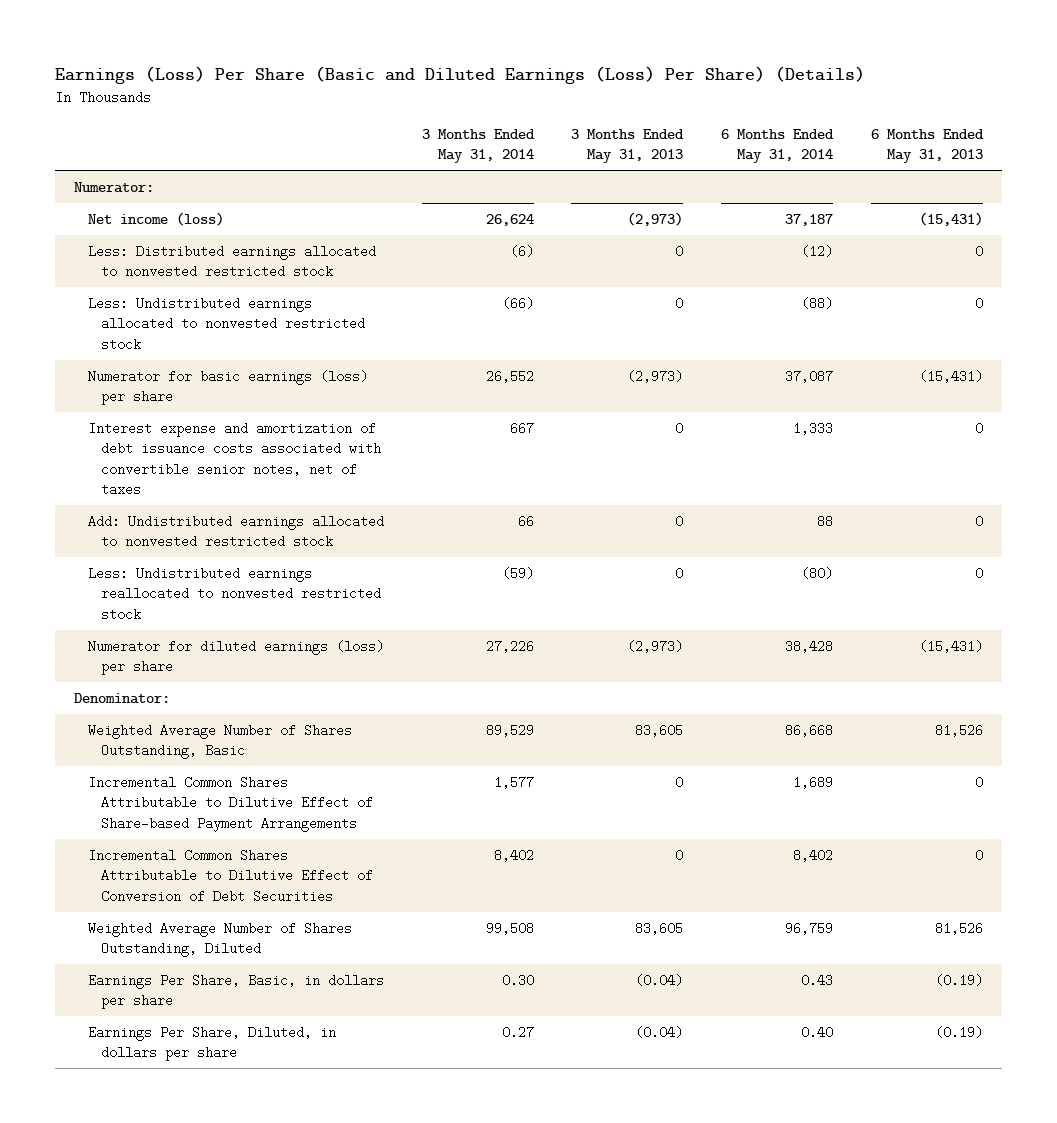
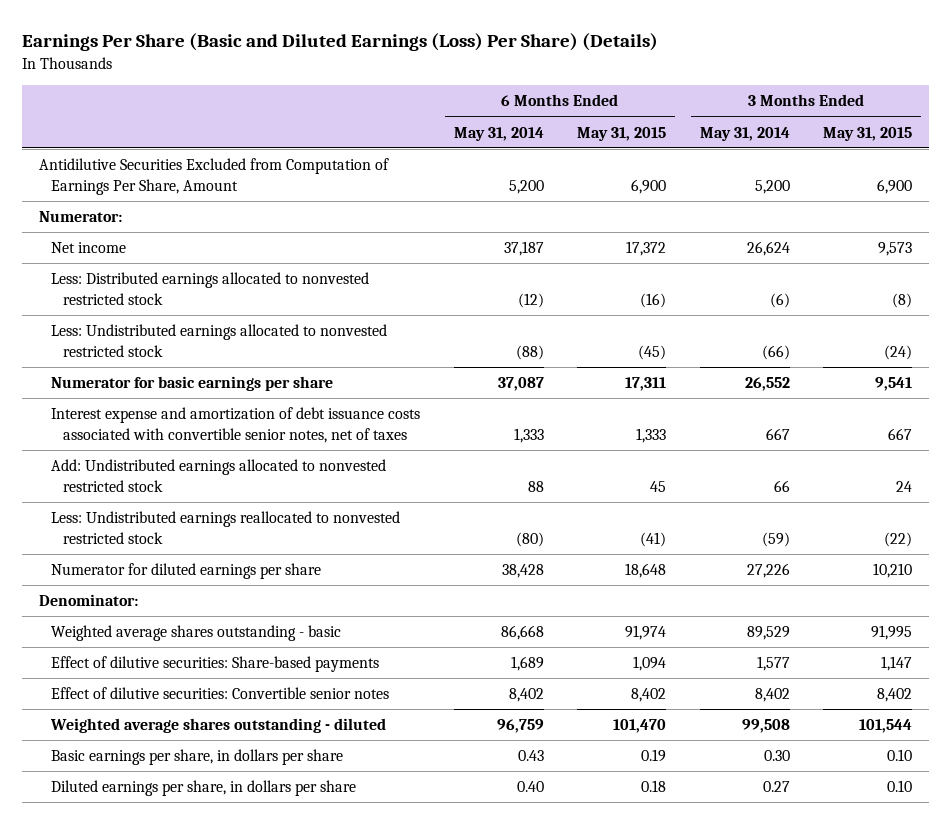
[55,66,866,85] Earnings (Loss) Per Share (Basic and Diluted Earnings (Loss) Per Share) (Details) -> [22,33,659,52] Earnings Per Share (Basic and Diluted Earnings (Loss) Per Share) (Details)
[571,128,685,164] 3 Months Ended May 31, 2013 -> none
[871,128,985,164] 6 Months Ended May 31, 2013 -> none
none -> [577,126,667,141] May 31, 2015
none -> [823,126,913,141] May 31, 2015
none -> [39,158,390,195] Antidilutive Securities Excluded from Computation of Earnings Per Share, Amount
[87,211,224,226] Net income (loss) -> [51,242,127,254] Net income
[87,369,368,406] Numerator for basic earnings (loss) per share -> [51,376,334,392] Numerator for basic earnings per share
[87,639,384,676] Numerator for diluted earnings (loss) per share -> [51,563,322,580] Numerator for diluted earnings per share
[87,723,352,760] Weighted Average Number of Shares Outstanding, Basic -> [51,625,342,642] Weighted average shares outstanding - basic
[87,775,374,832] Incremental Common Shares Attributable to Dilutive Effect of Share-based Payment Arrangements -> [51,656,380,673] Effect of dilutive securities: Share-based payments
[87,848,374,903] Incremental Common Shares Attributable to Dilutive Effect of Conversion of Debt Securities -> [51,687,390,700] Effect of dilutive securities: Convertible senior notes
[87,921,352,958] Weighted Average Number of Shares Outstanding, Diluted -> [50,718,387,734] Weighted average shares outstanding - diluted
[87,973,384,1010] Earnings Per Share, Basic, in dollars per share -> [51,749,344,766] Basic earnings per share, in dollars per share
[87,1025,336,1062] Earnings Per Share, Diluted, in dollars per share -> [51,780,357,797] Diluted earnings per share, in dollars per share

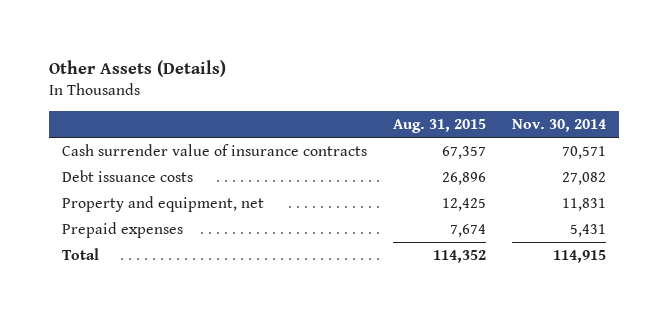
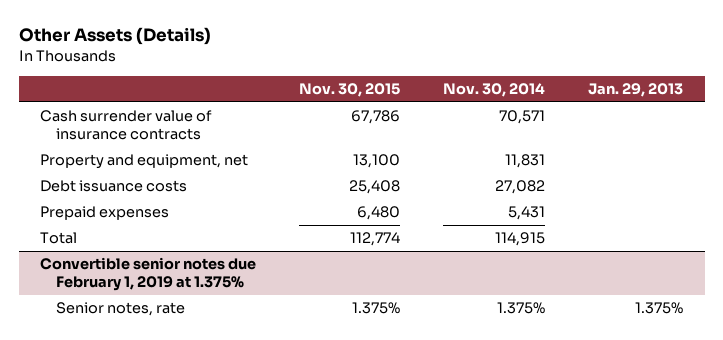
[393,118,487,133] Aug. 31, 2015 -> none
none -> [299,82,401,97] Nov. 30, 2015
none -> [588,82,684,97] Jan. 29, 2013
[62,170,194,183] Debt issuance costs -> [40,180,188,193] Debt issuance costs
none -> [40,257,257,291] Convertible senior notes due February 1, 2019 at 1.375%
none -> [56,302,186,317] Senior notes, rate

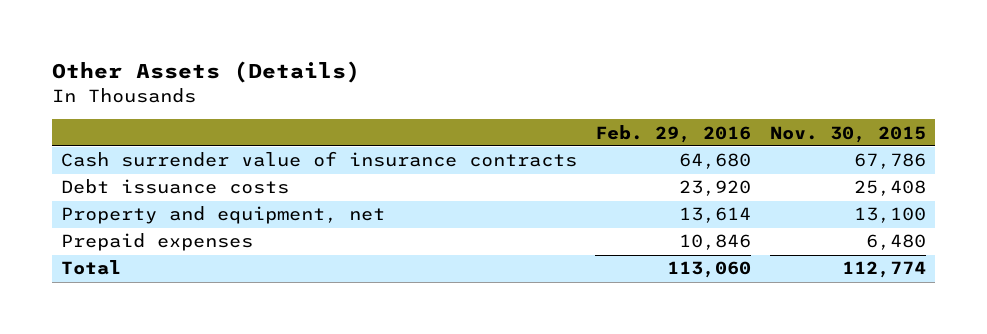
[443,82,546,97] Nov. 30, 2014 -> none
[588,82,684,97] Jan. 29, 2013 -> none
none -> [595,124,752,143] Feb. 29, 2016
[40,154,249,170] Property and equipment, net -> [60,206,385,225] Property and equipment, net
[40,257,257,291] Convertible senior notes due February 1, 2019 at 1.375% -> none
[56,302,186,317] Senior notes, rate -> none

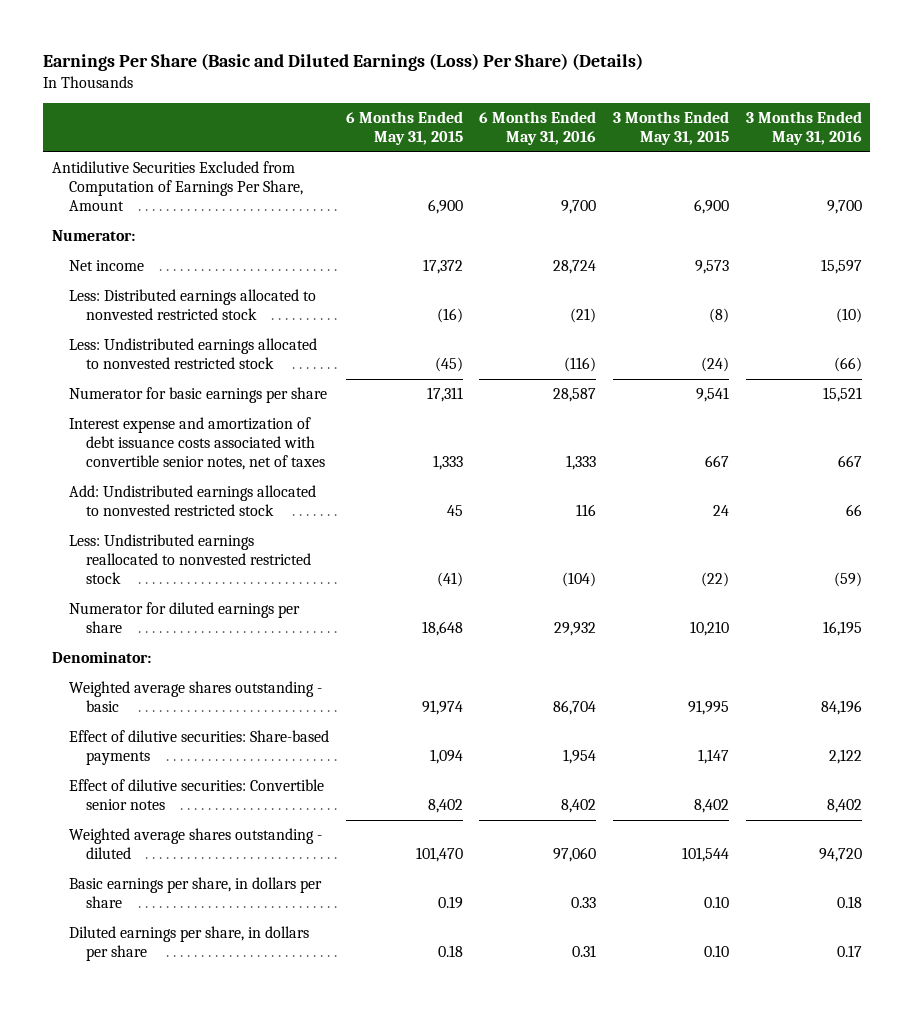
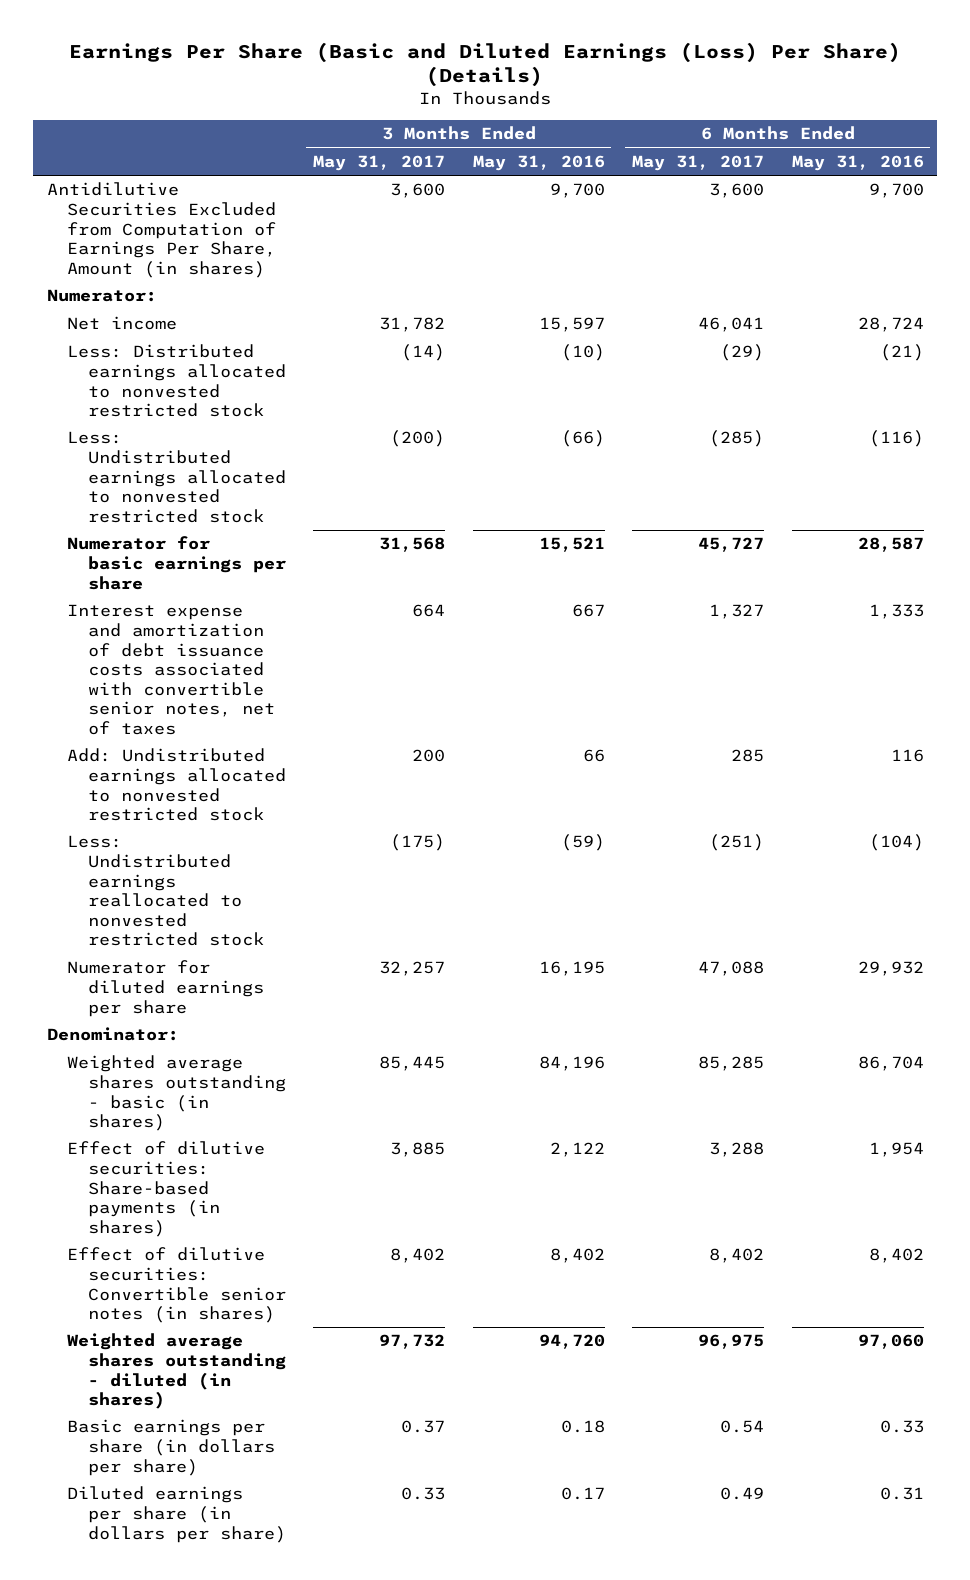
[345,111,463,146] 6 Months Ended May 31, 2015 -> none
[613,111,730,146] 3 Months Ended May 31, 2015 -> none
none -> [313,154,446,171] May 31, 2017
none -> [632,154,765,171] May 31, 2017
[51,161,303,212] Antidilutive Securities Excluded from Computation of Earnings Per Share, Amount -> [46,182,277,278] Antidilutive Securities Excluded from Computation of Earnings Per Share, Amount (in shares)
[68,681,322,713] Weighted average shares outstanding - basic -> [67,1055,286,1132] Weighted average shares outstanding - basic (in shares)
[68,730,329,766] Effect of dilutive securities: Share-based payments -> [67,1141,266,1237] Effect of dilutive securities: Share-based payments (in shares)
[68,779,324,811] Effect of dilutive securities: Convertible senior notes -> [67,1247,286,1324] Effect of dilutive securities: Convertible senior notes (in shares)
[68,828,322,860] Weighted average shares outstanding - diluted -> [67,1333,286,1410] Weighted average shares outstanding - diluted (in shares)
[68,877,322,909] Basic earnings per share, in dollars per share -> [67,1419,275,1476] Basic earnings per share (in dollars per share)
[68,926,309,962] Diluted earnings per share, in dollars per share -> [67,1486,286,1543] Diluted earnings per share (in dollars per share)

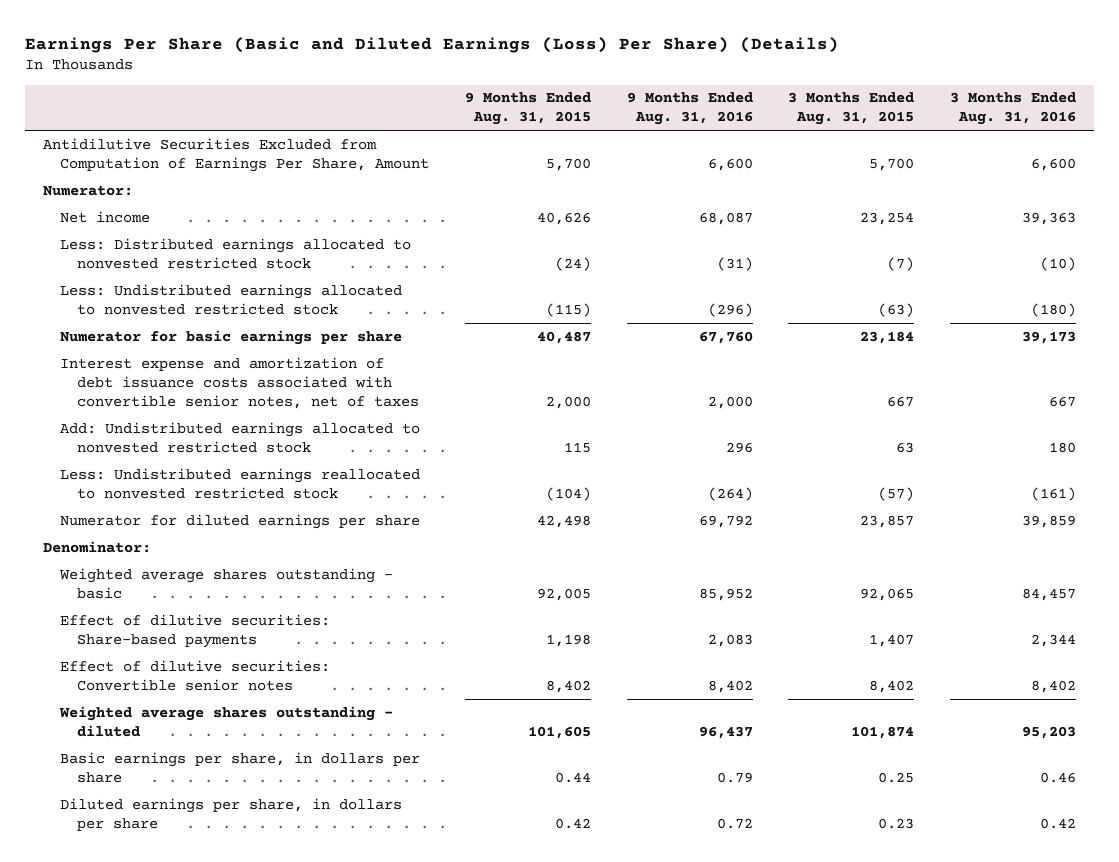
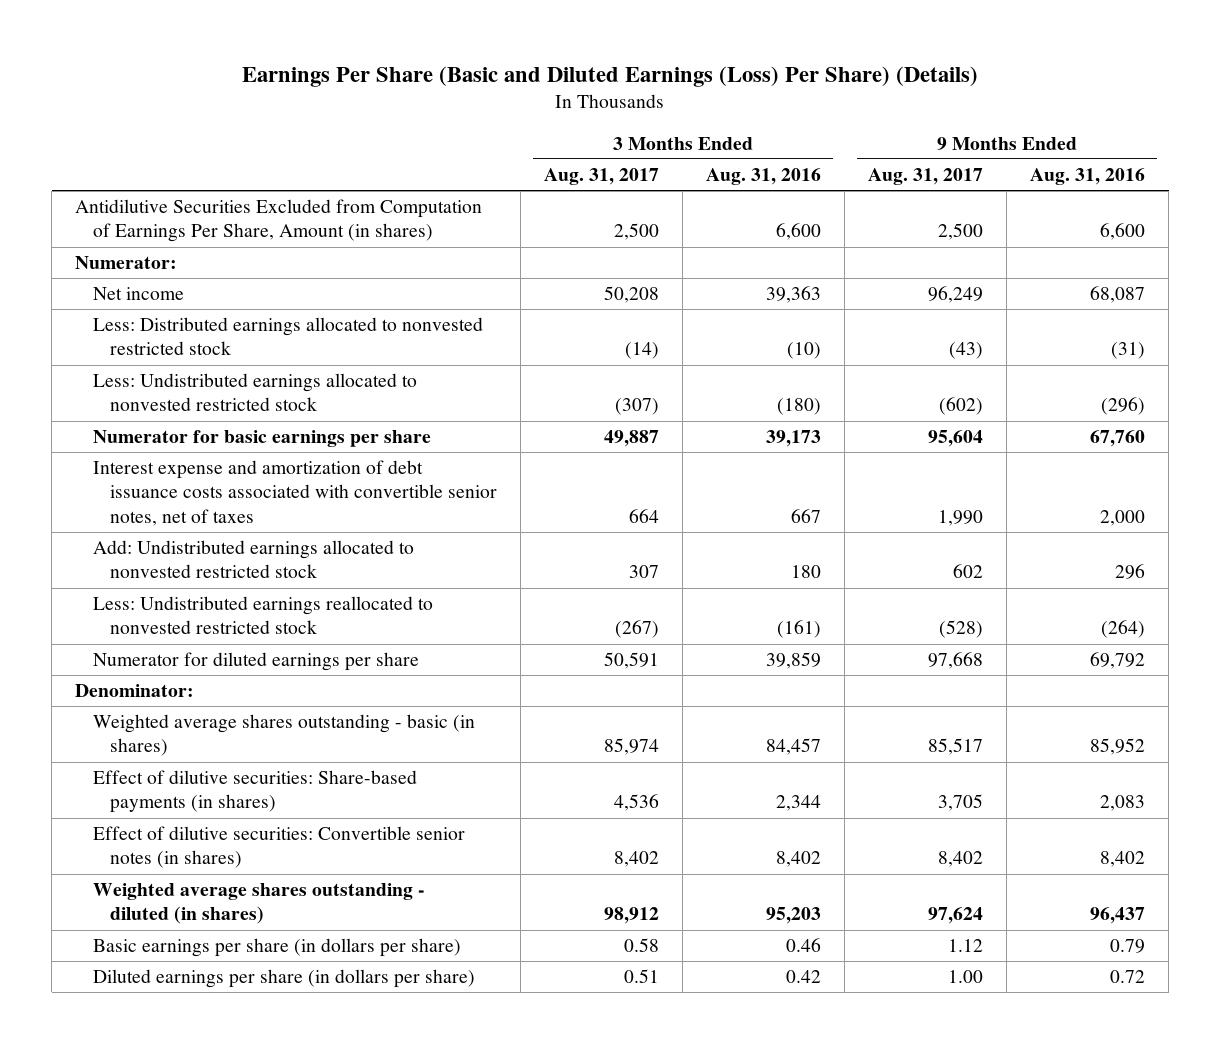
[464,92,591,126] 9 Months Ended Aug. 31, 2015 -> none
[788,92,915,126] 3 Months Ended Aug. 31, 2015 -> none
none -> [544,168,660,186] Aug. 31, 2017
none -> [868,168,984,186] Aug. 31, 2017
[43,137,429,172] Antidilutive Securities Excluded from Computation of Earnings Per Share, Amount -> [75,199,483,243] Antidilutive Securities Excluded from Computation of Earnings Per Share, Amount (in shares)
[58,567,393,599] Weighted average shares outstanding - basic -> [92,714,475,757] Weighted average shares outstanding - basic (in shares)
[59,613,330,648] Effect of dilutive securities: Share-based payments -> [92,770,417,814] Effect of dilutive securities: Share-based payments (in shares)
[59,659,330,691] Effect of dilutive securities: Convertible senior notes -> [92,826,465,869] Effect of dilutive securities: Convertible senior notes (in shares)
[58,705,393,737] Weighted average shares outstanding - diluted -> [92,883,425,925] Weighted average shares outstanding - diluted (in shares)
[59,751,420,783] Basic earnings per share, in dollars per share -> [92,938,461,958] Basic earnings per share (in dollars per share)
[59,797,402,831] Diluted earnings per share, in dollars per share -> [92,969,475,989] Diluted earnings per share (in dollars per share)

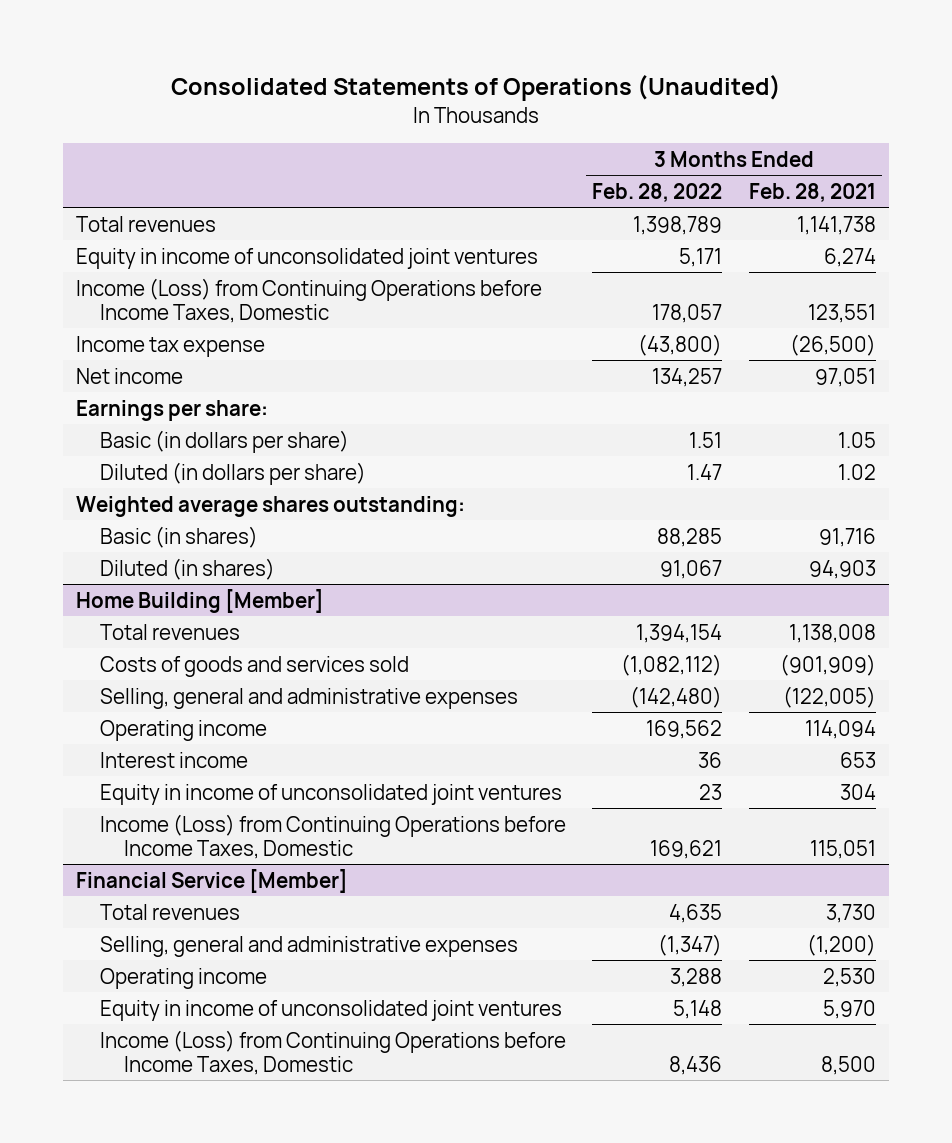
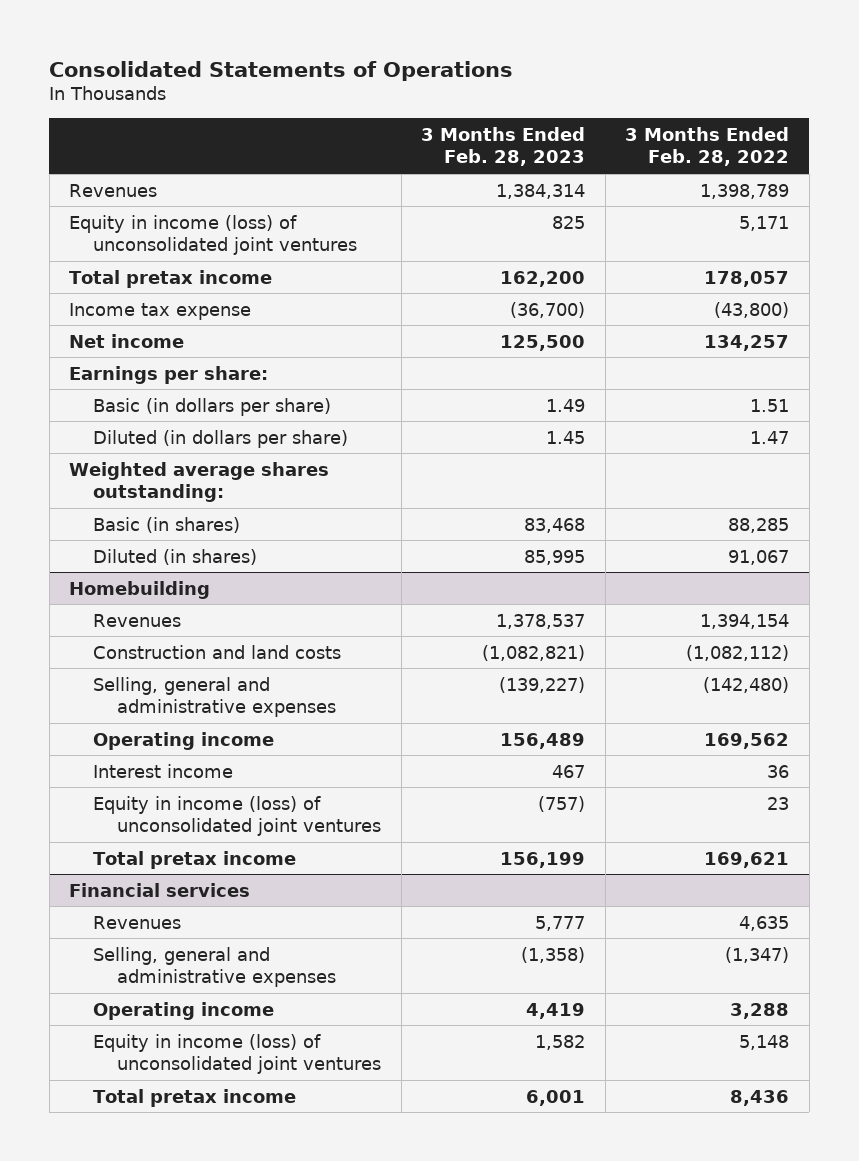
[170,74,781,101] Consolidated Statements of Operations (Unaudited) -> [49,60,514,81] Consolidated Statements of Operations
[748,182,876,202] Feb. 28, 2021 -> none
none -> [421,126,586,167] 3 Months Ended Feb. 28, 2023
[76,215,217,232] Total revenues -> [69,183,158,197] Revenues
[76,247,539,269] Equity in income of unconsolidated joint ventures -> [69,214,358,256] Equity in income (loss) of unconsolidated joint ventures
[76,277,543,323] Income (Loss) from Continuing Operations before Income Taxes, Domestic -> [69,269,273,288] Total pretax income
[76,588,325,613] Home Building [Member] -> [69,580,211,599] Homebuilding
[99,623,240,640] Total revenues -> [93,613,182,627] Revenues
[99,655,409,677] Costs of goods and services sold -> [93,644,342,659] Construction and land costs
[99,783,562,805] Equity in income of unconsolidated joint ventures -> [93,795,382,837] Equity in income (loss) of unconsolidated joint ventures
[99,813,566,859] Income (Loss) from Continuing Operations before Income Taxes, Domestic -> [93,850,297,869] Total pretax income
[76,868,349,893] Financial Service [Member] -> [69,882,251,897] Financial services
[99,903,240,920] Total revenues -> [93,915,182,929] Revenues
[99,999,562,1021] Equity in income of unconsolidated joint ventures -> [93,1033,382,1075] Equity in income (loss) of unconsolidated joint ventures
[99,1029,566,1075] Income (Loss) from Continuing Operations before Income Taxes, Domestic -> [93,1088,297,1107] Total pretax income

